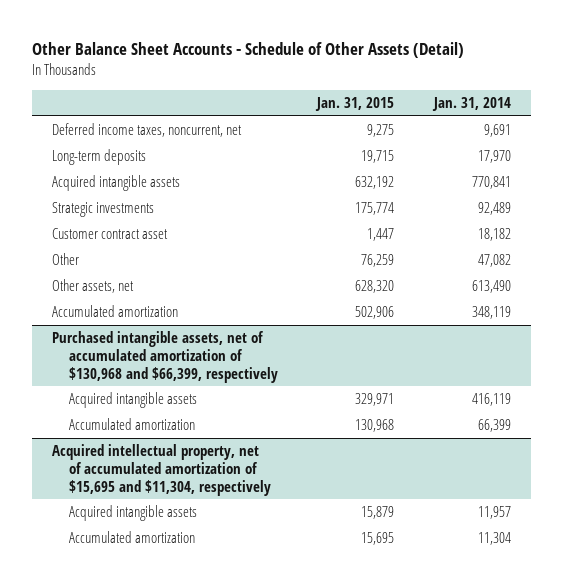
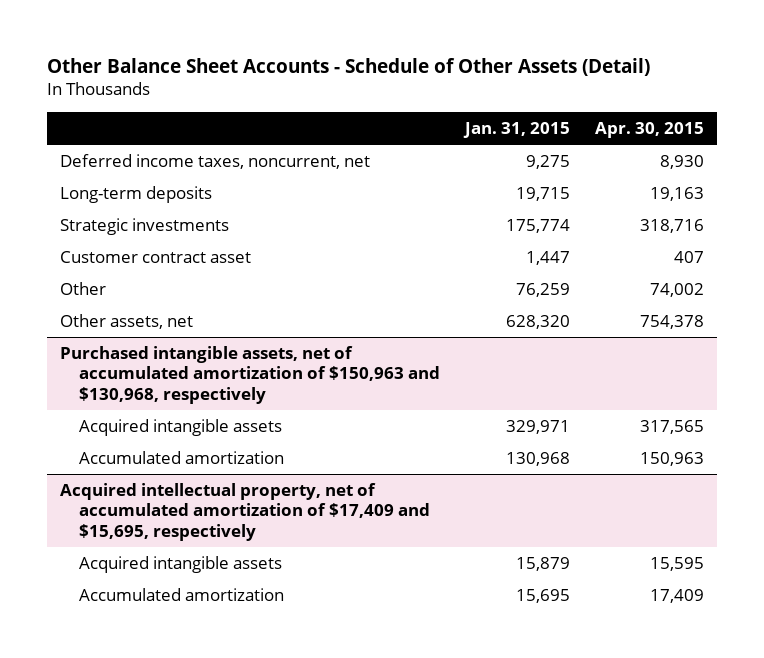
[431,97,511,112] Jan. 31, 2014 -> none
none -> [595,122,705,139] Apr. 30, 2015
[52,175,181,192] Acquired intangible assets -> none
[52,305,179,318] Accumulated amortization -> none
[52,331,279,383] Purchased intangible assets, net of accumulated amortization of $130,968 and $66,399, respectively -> [59,345,441,404] Purchased intangible assets, net of accumulated amortization of $150,963 and $130,968, respectively
[52,444,272,496] Acquired intellectual property, net of accumulated amortization of $15,695 and $11,304, respectively -> [59,482,431,541] Acquired intellectual property, net of accumulated amortization of $17,409 and $15,695, respectively

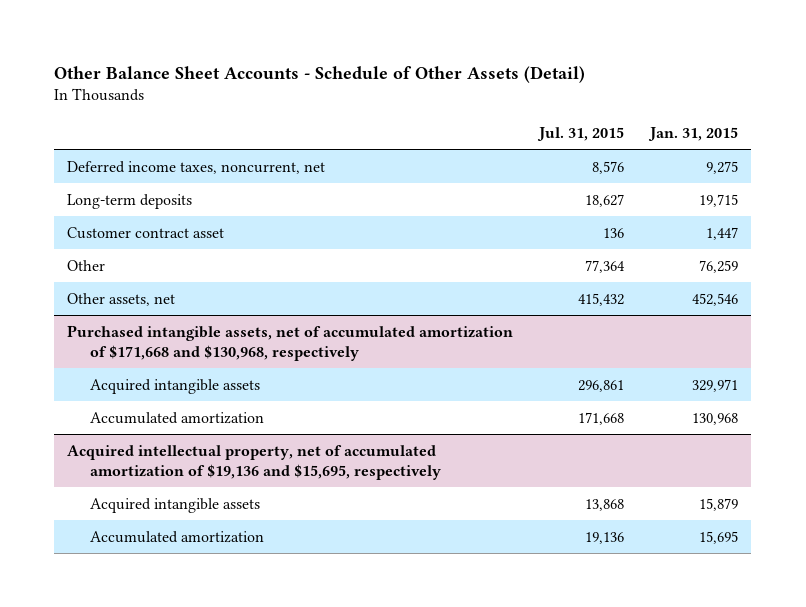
[595,122,705,139] Apr. 30, 2015 -> none
none -> [537,126,625,141] Jul. 31, 2015
[59,217,229,235] Strategic investments -> none
[506,314,571,329] 628,320 -> [692,292,739,306] 452,546
[59,345,441,404] Purchased intangible assets, net of accumulated amortization of $150,963 and $130,968, respectively -> [67,324,514,362] Purchased intangible assets, net of accumulated amortization of $171,668 and $130,968, respectively
[59,482,431,541] Acquired intellectual property, net of accumulated amortization of $17,409 and $15,695, respectively -> [67,444,442,481] Acquired intellectual property, net of accumulated amortization of $19,136 and $15,695, respectively

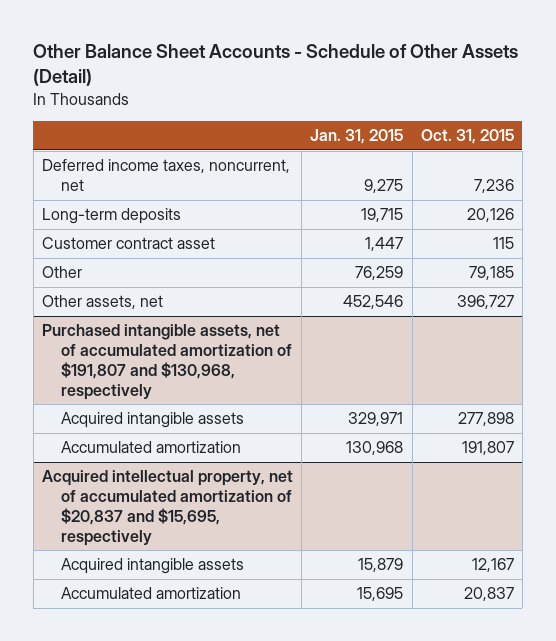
[537,126,625,141] Jul. 31, 2015 -> none
none -> [420,129,514,145] Oct. 31, 2015
[67,324,514,362] Purchased intangible assets, net of accumulated amortization of $171,668 and $130,968, respectively -> [41,324,292,400] Purchased intangible assets, net of accumulated amortization of $191,807 and $130,968, respectively
[67,444,442,481] Acquired intellectual property, net of accumulated amortization of $19,136 and $15,695, respectively -> [41,470,293,546] Acquired intellectual property, net of accumulated amortization of $20,837 and $15,695, respectively

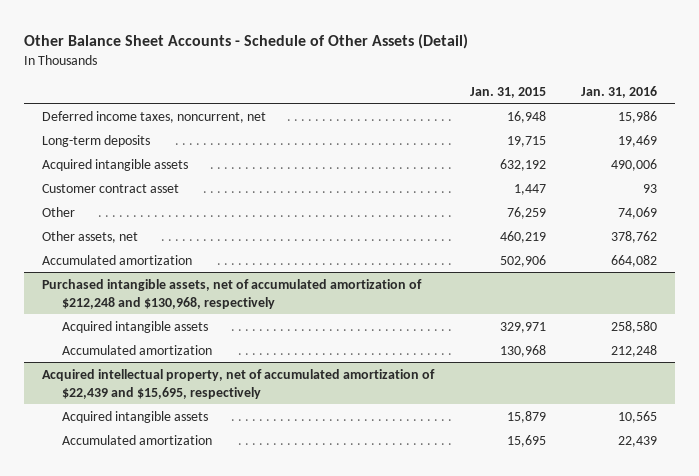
[420,129,514,145] Oct. 31, 2015 -> none
none -> [581,85,658,98] Jan. 31, 2016
[364,179,404,194] 9,275 -> [506,110,546,123] 16,948
none -> [42,158,189,171] Acquired intangible assets
[343,295,404,310] 452,546 -> [499,230,546,243] 460,219
none -> [42,254,193,265] Accumulated amortization
[41,324,292,400] Purchased intangible assets, net of accumulated amortization of $191,807 and $130,968, respectively -> [42,278,423,309] Purchased intangible assets, net of accumulated amortization of $212,248 and $130,968, respectively
[41,470,293,546] Acquired intellectual property, net of accumulated amortization of $20,837 and $15,695, respectively -> [42,368,436,399] Acquired intellectual property, net of accumulated amortization of $22,439 and $15,695, respectively

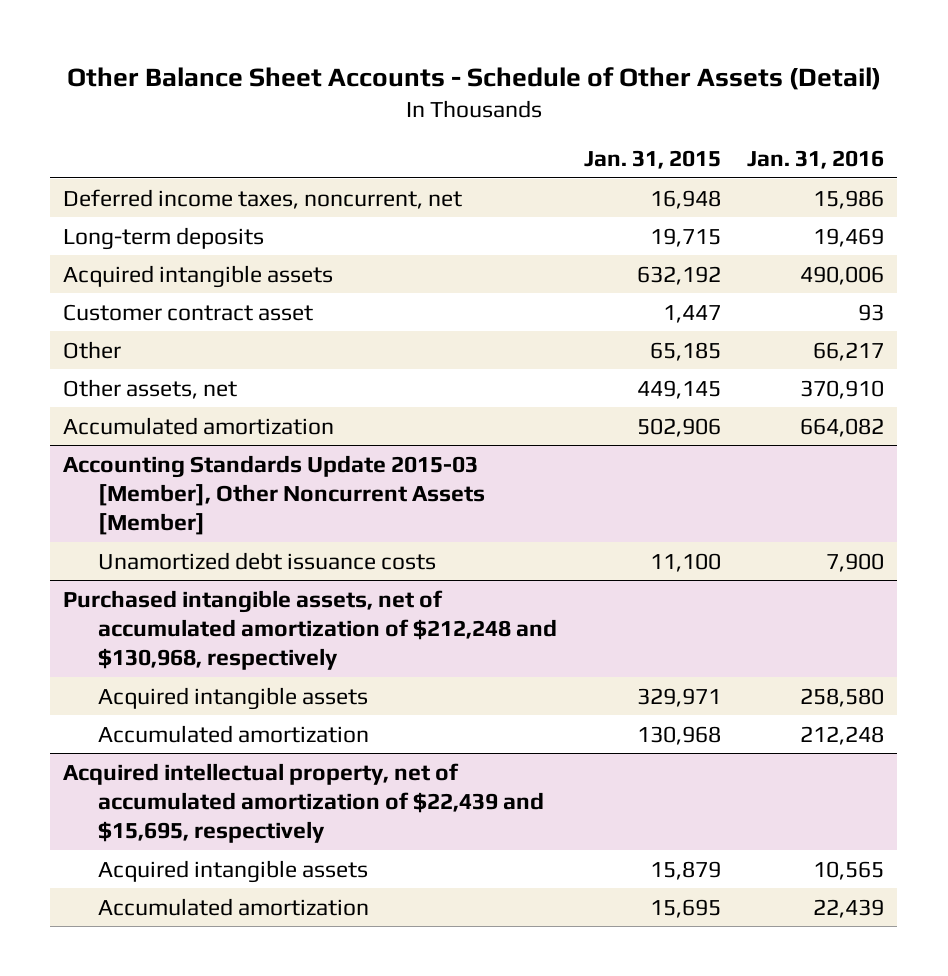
[506,206,546,219] 76,259 -> [649,341,721,361] 65,185
[618,206,658,219] 74,069 -> [813,341,885,361] 66,217
[499,230,546,243] 460,219 -> [636,379,721,399] 449,145
[611,230,658,243] 378,762 -> [800,379,885,399] 370,910
none -> [63,454,486,536] Accounting Standards Update 2015-03 [Member], Other Noncurrent Assets [Member]
none -> [98,551,437,570] Unamortized debt issuance costs

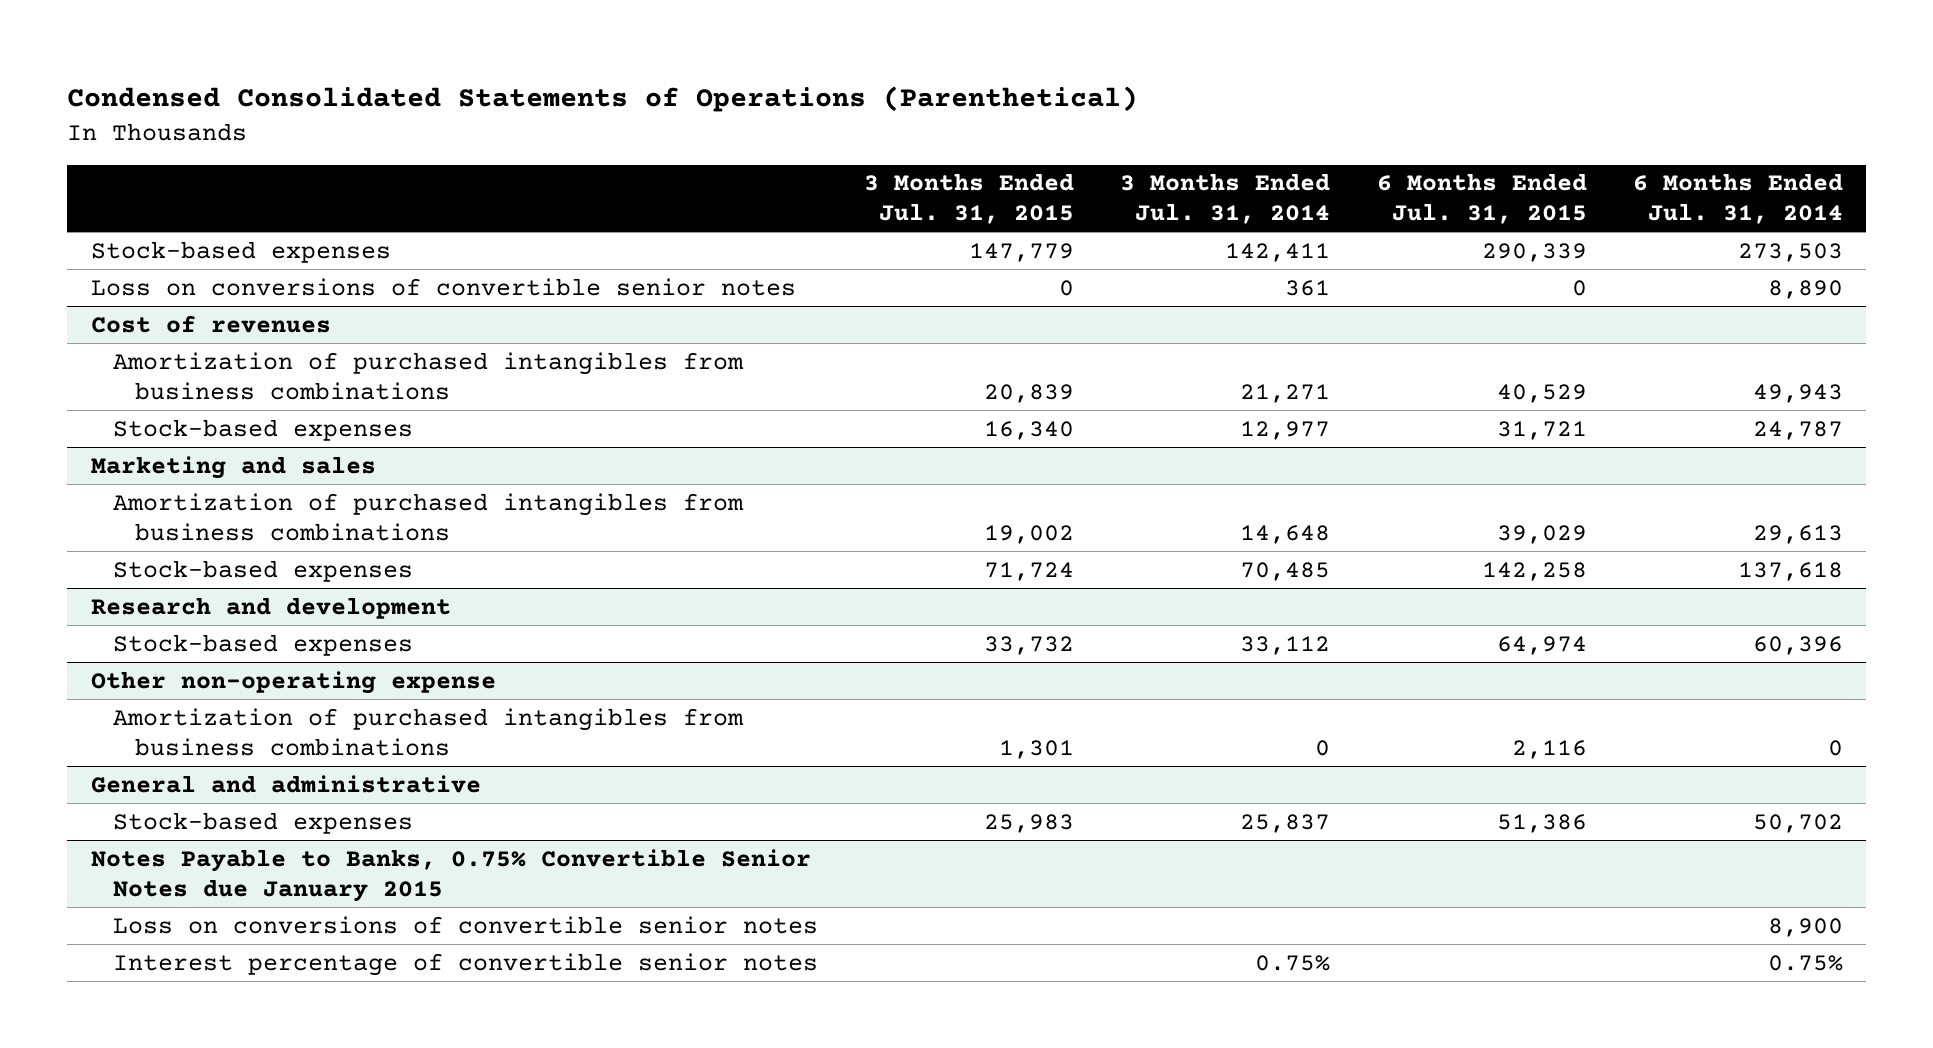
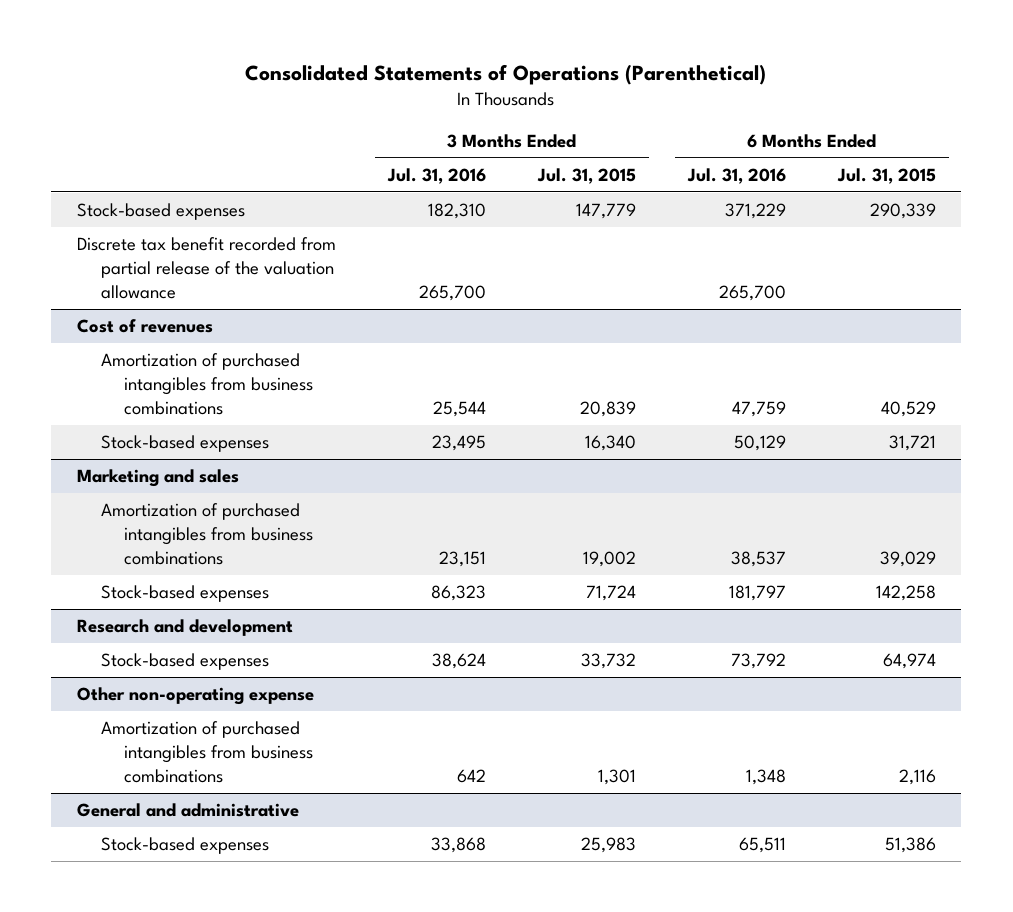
[67,86,1139,113] Condensed Consolidated Statements of Operations (Parenthetical) -> [245,64,767,86] Consolidated Statements of Operations (Parenthetical)
[1120,173,1331,225] 3 Months Ended Jul. 31, 2014 -> none
[1632,173,1843,225] 6 Months Ended Jul. 31, 2014 -> none
none -> [386,167,486,184] Jul. 31, 2016
none -> [686,167,786,184] Jul. 31, 2016
[90,277,796,296] Loss on conversions of convertible senior notes -> none
none -> [77,237,337,299] Discrete tax benefit recorded from partial release of the valuation allowance
[90,848,811,902] Notes Payable to Banks, 0.75% Convertible Senior Notes due January 2015 -> none
[112,915,818,934] Loss on conversions of convertible senior notes -> none
[112,952,818,976] Interest percentage of convertible senior notes -> none

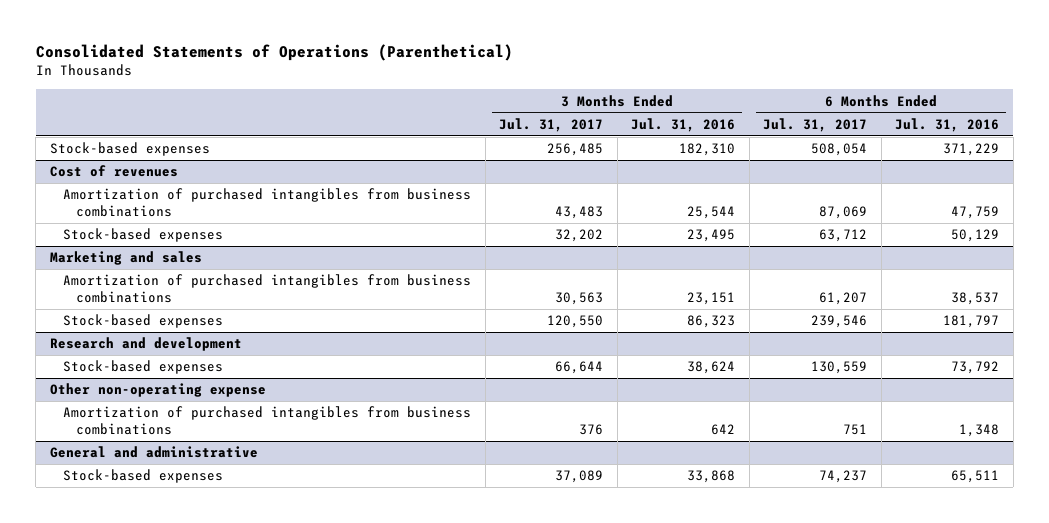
[536,167,636,184] Jul. 31, 2015 -> none
[836,167,936,184] Jul. 31, 2015 -> none
none -> [499,117,604,132] Jul. 31, 2017
none -> [763,117,868,132] Jul. 31, 2017
[77,237,337,299] Discrete tax benefit recorded from partial release of the valuation allowance -> none

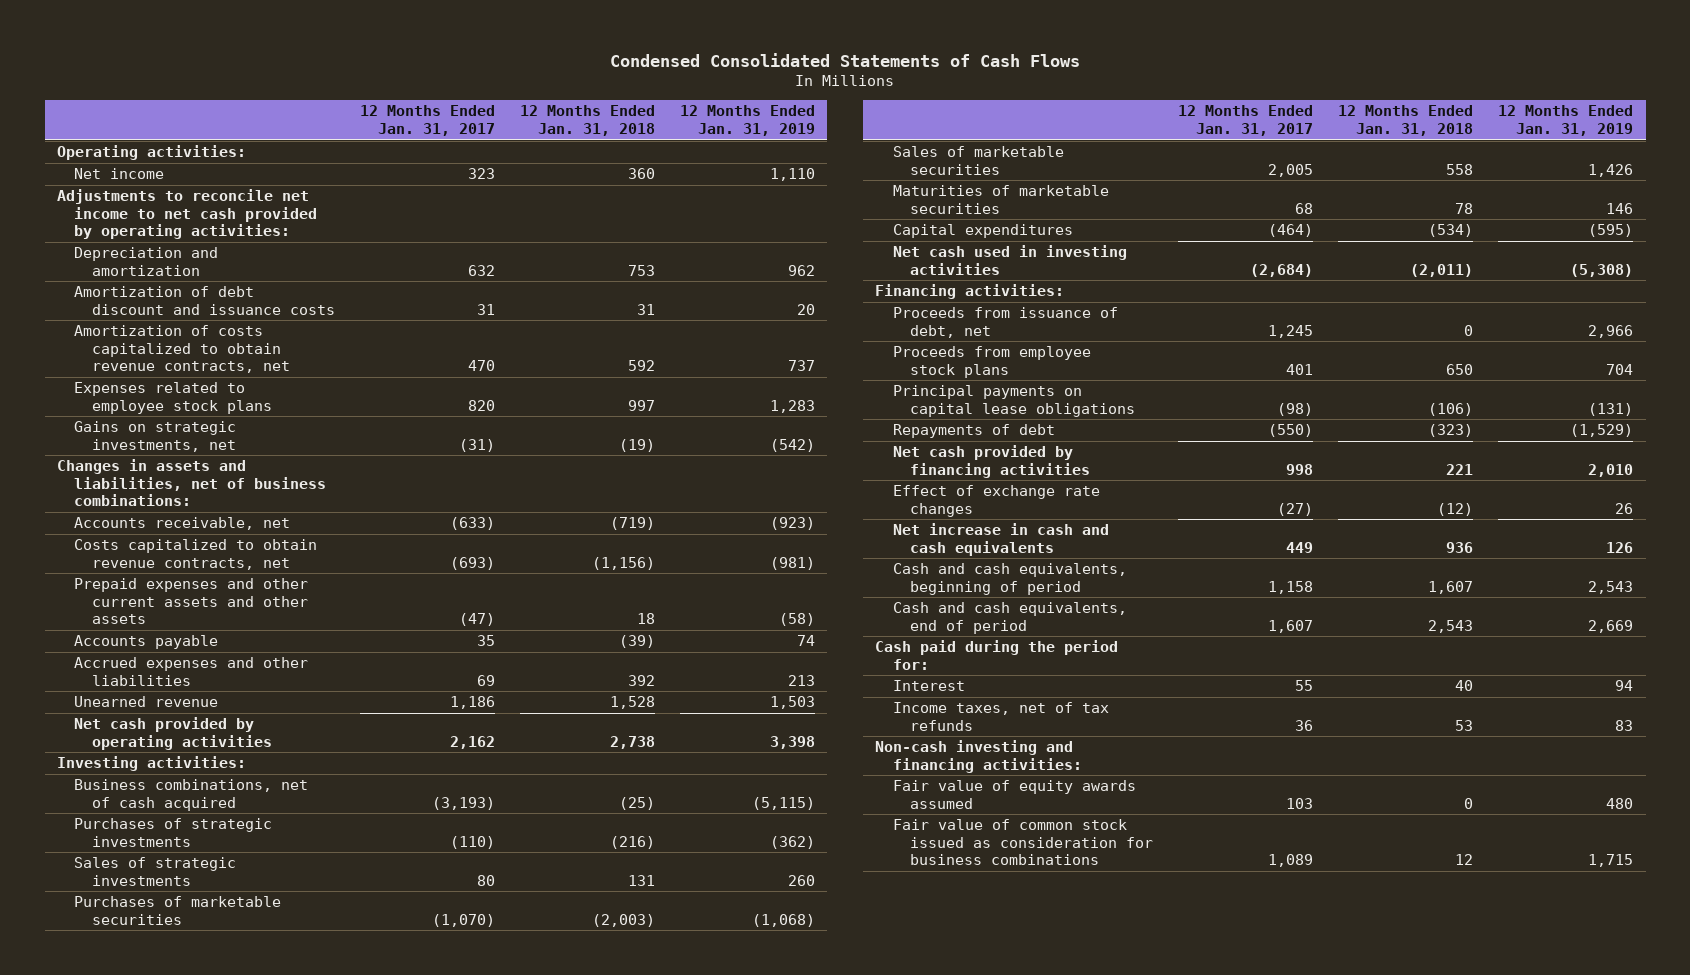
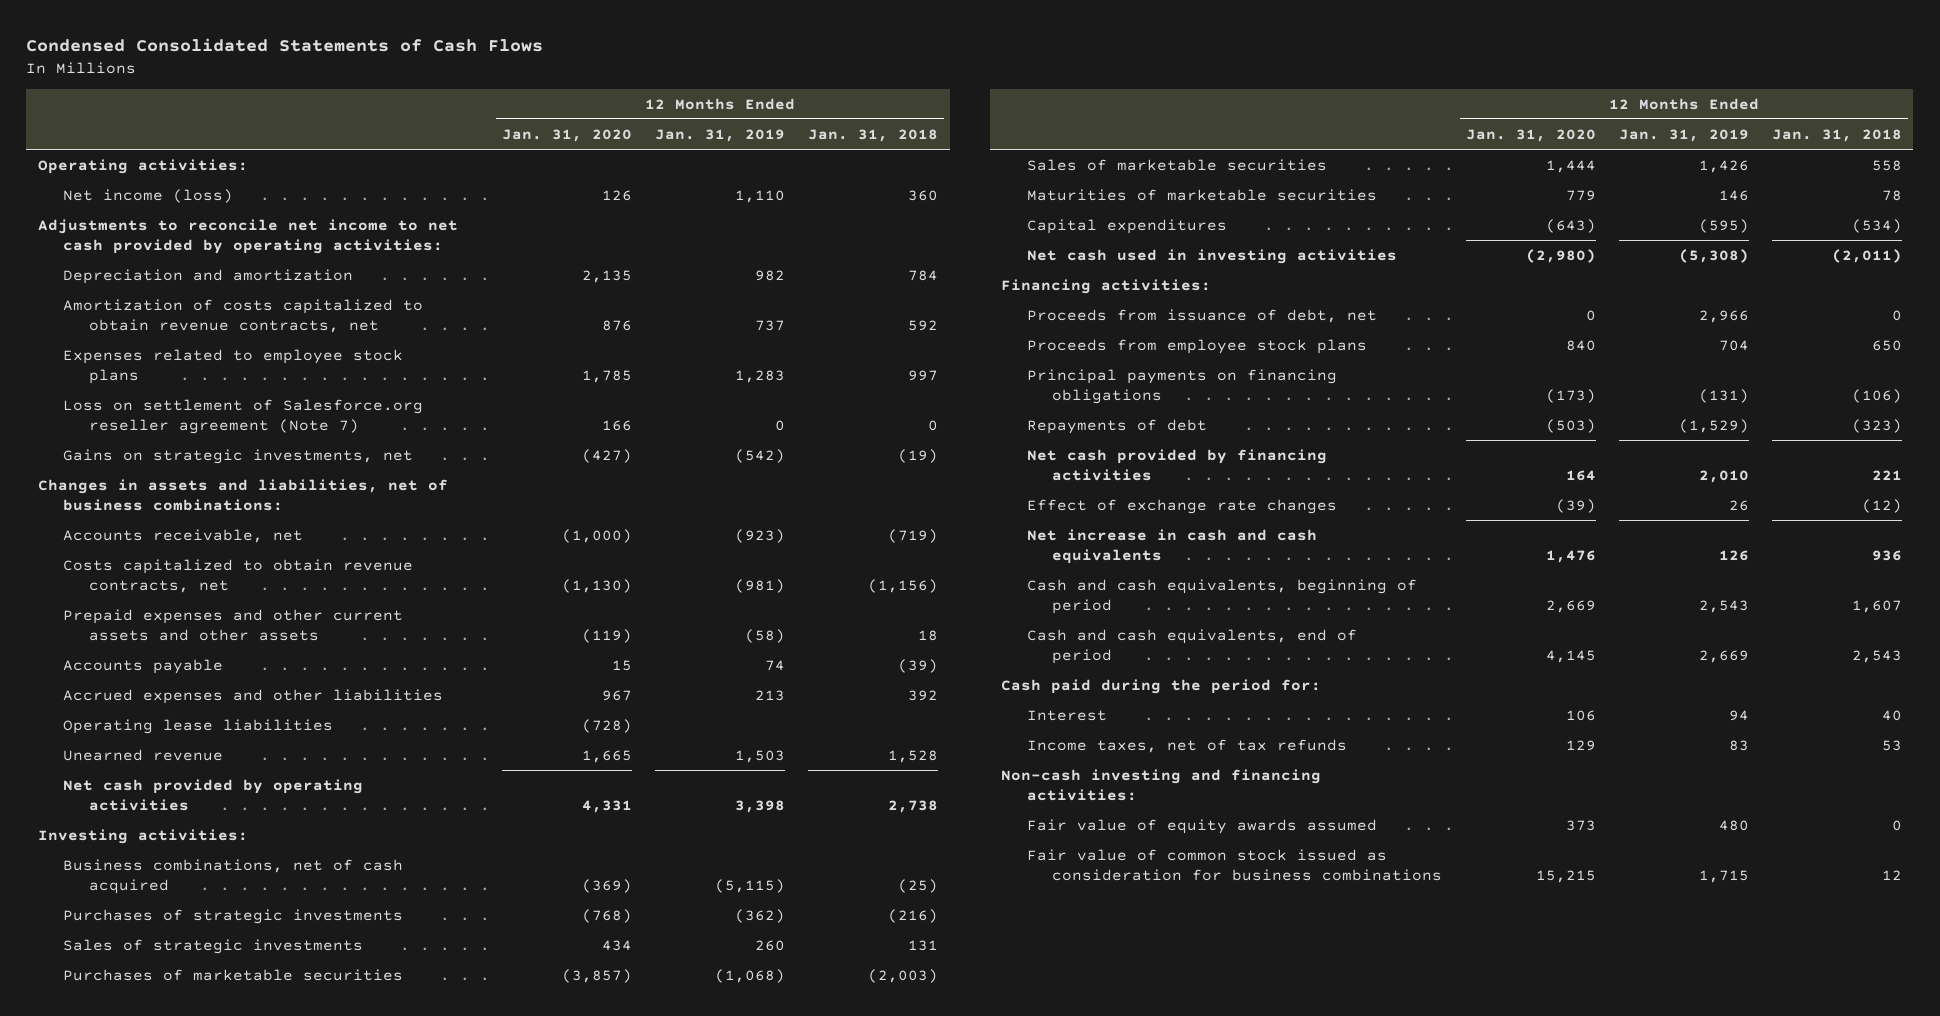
[359,105,495,136] 12 Months Ended Jan. 31, 2017 -> none
none -> [501,128,632,142] Jan. 31, 2020
[74,168,165,180] Net income -> [63,188,234,203] Net income (loss)
[74,286,335,315] Amortization of debt discount and issuance costs -> none
[627,264,655,276] 753 -> [908,269,939,281] 784
[787,264,815,276] 962 -> [755,269,786,281] 982
none -> [63,398,424,434] Loss on settlement of Salesforce.org reseller agreement (Note 7)
none -> [63,718,334,734] Operating lease liabilities
[892,385,1136,417] Principal payments on capital lease obligations -> [1026,368,1337,404] Principal payments on financing obligations

